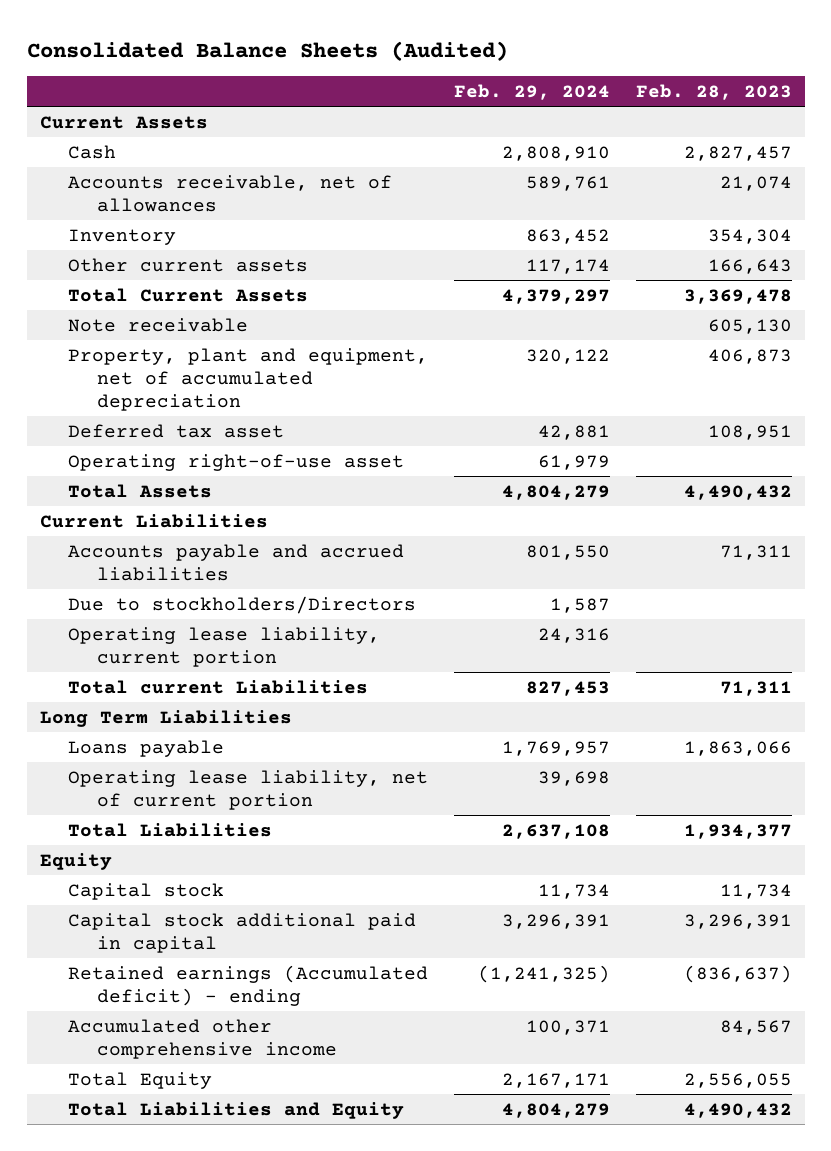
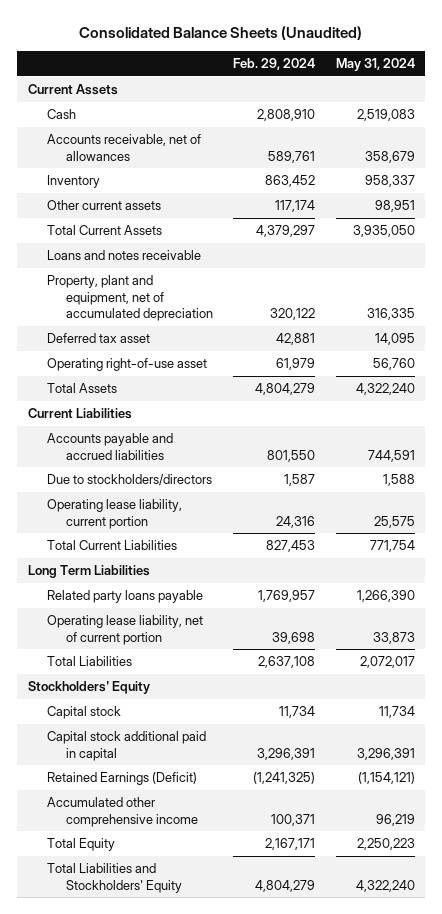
[26,40,508,61] Consolidated Balance Sheets (Audited) -> [79,25,363,40] Consolidated Balance Sheets (Unaudited)
[635,83,792,100] Feb. 28, 2023 -> none
none -> [335,58,415,72] May 31, 2024
[68,317,249,332] Note receivable -> [46,250,201,261] Loans and notes receivable
[68,595,417,614] Due to stockholders/Directors -> [46,474,212,487] Due to stockholders/directors
[68,679,369,694] Total current Liabilities -> [46,540,177,551] Total Current Liabilities
[68,739,225,757] Loans payable -> [46,590,203,604] Related party loans payable
[39,852,112,870] Equity -> [27,681,150,695] Stockholders' Equity
[68,964,429,1006] Retained earnings (Accumulated deficit) - ending -> [46,772,197,786] Retained Earnings (Deficit)
[68,1101,405,1119] Total Liabilities and Equity -> [46,863,182,893] Total Liabilities and Stockholders' Equity

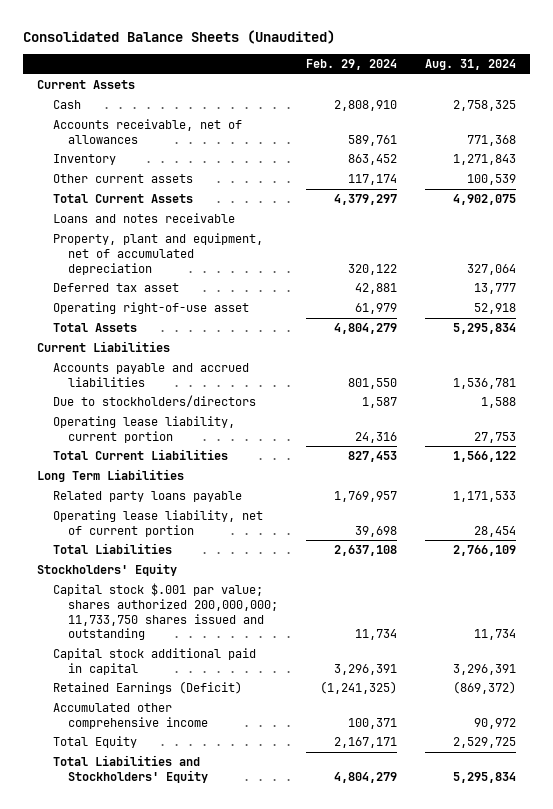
[335,58,415,72] May 31, 2024 -> none
none -> [425,59,517,71] Aug. 31, 2024
[46,706,121,720] Capital stock -> [52,583,278,641] Capital stock $.001 par value; shares authorized 200,000,000; 11,733,750 shares issued and outstanding

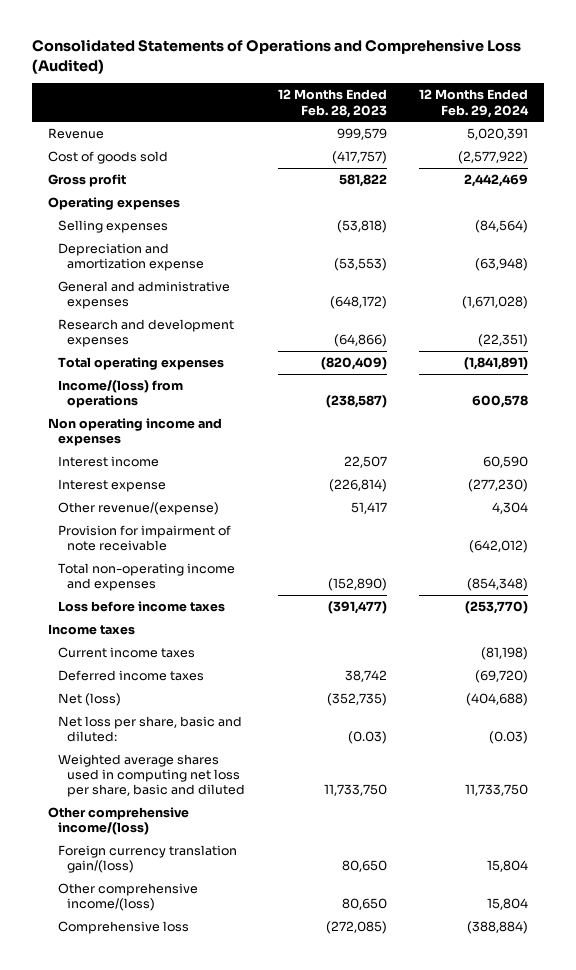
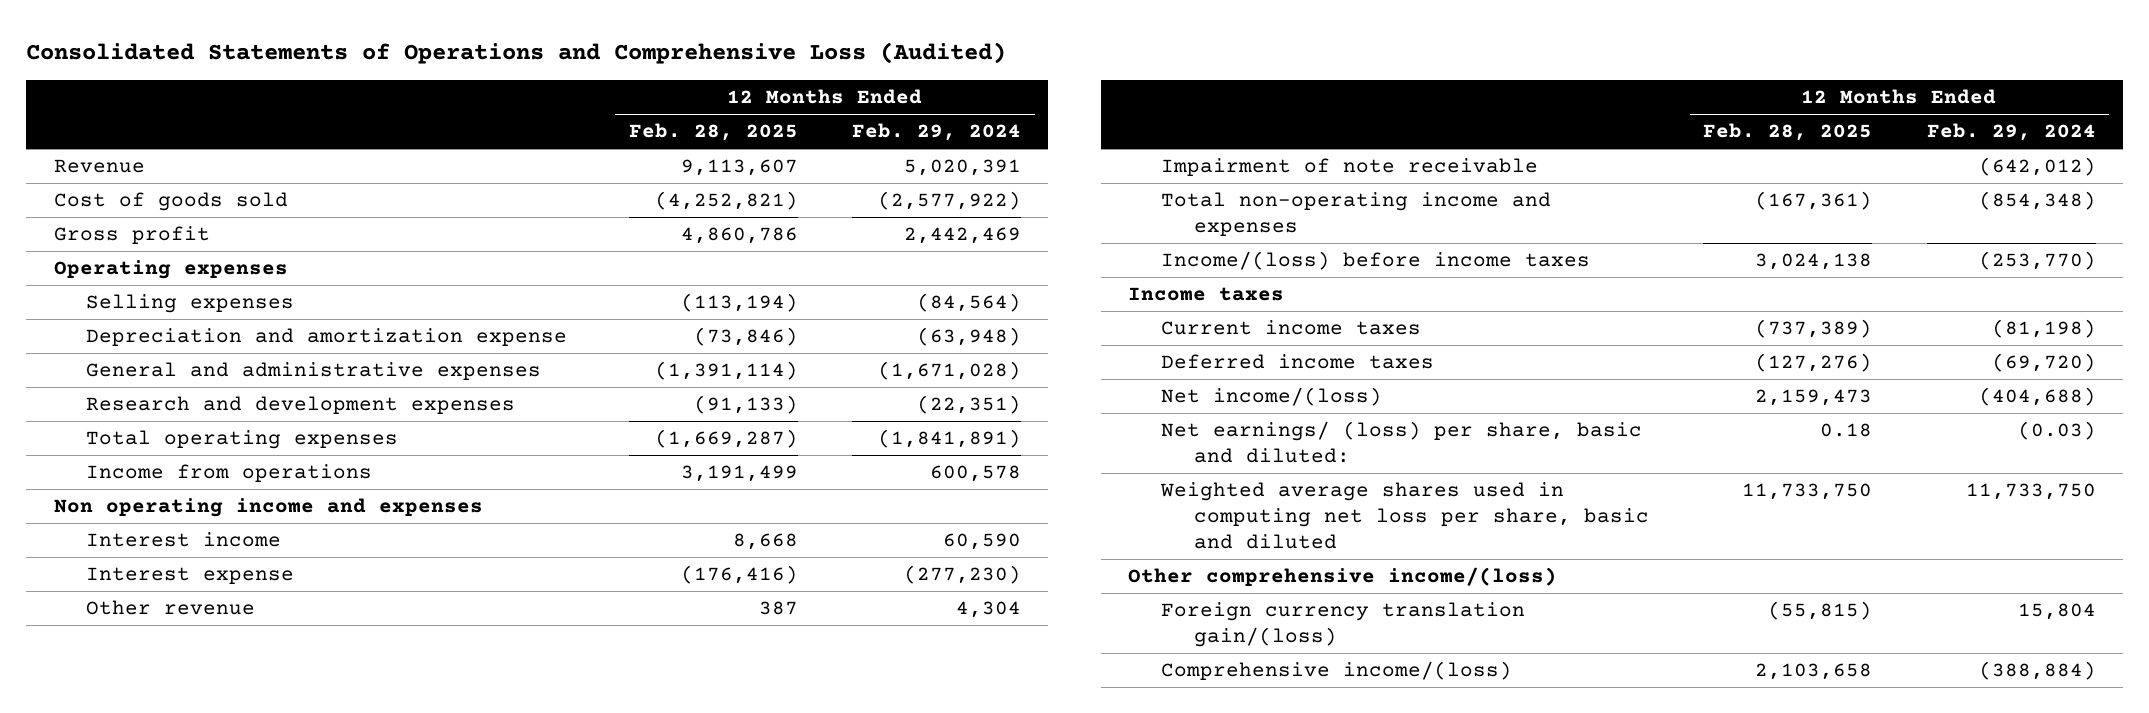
[277,89,387,118] 12 Months Ended Feb. 28, 2023 -> none
none -> [628,123,798,142] Feb. 28, 2025
[57,379,183,409] Income/(loss) from operations -> [86,464,373,483] Income from operations
[57,501,219,515] Other revenue/(expense) -> [86,600,256,616] Other revenue
[57,524,231,552] Provision for impairment of note receivable -> [1160,158,1538,177] Impairment of note receivable
[57,600,225,612] Loss before income taxes -> [1160,251,1590,271] Income/(loss) before income taxes
[57,692,121,706] Net (loss) -> [1160,387,1382,407] Net income/(loss)
[57,715,242,743] Net loss per share, basic and diluted: -> [1160,421,1642,464] Net earnings/ (loss) per share, basic and diluted:
[57,882,198,912] Other comprehensive income/(loss) -> none
[57,920,189,934] Comprehensive loss -> [1160,661,1512,681] Comprehensive income/(loss)

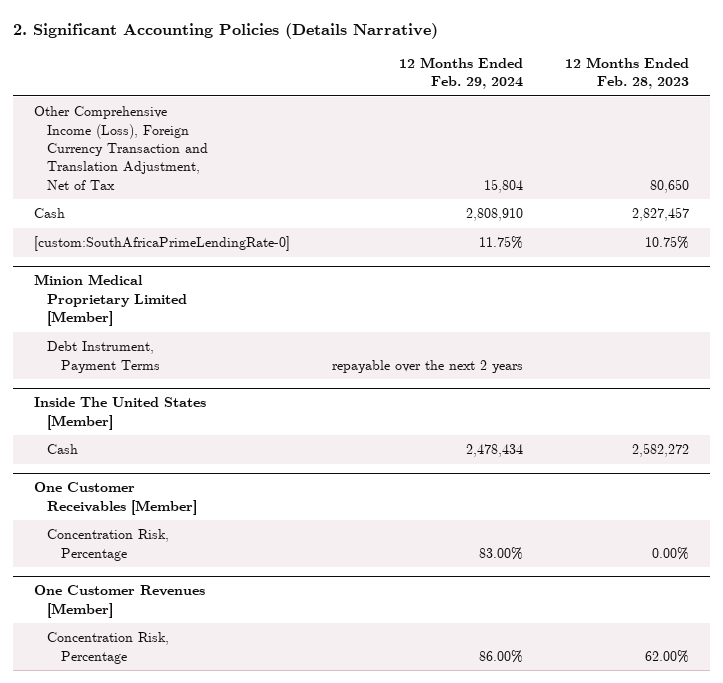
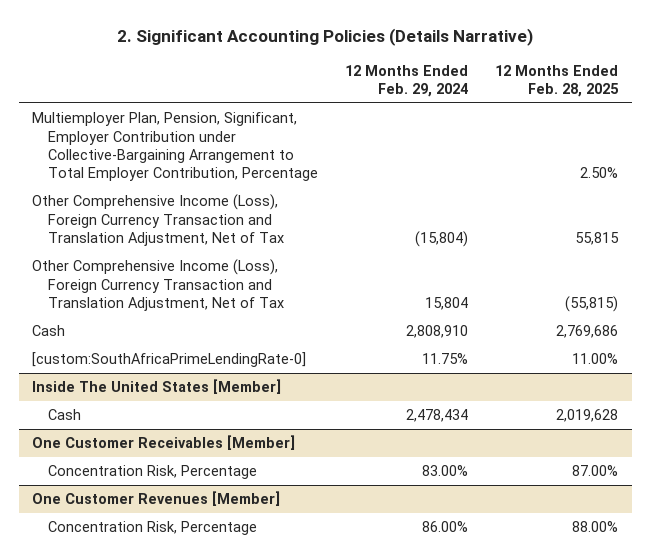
[565,56,690,90] 12 Months Ended Feb. 28, 2023 -> none
none -> [495,64,620,97] 12 Months Ended Feb. 28, 2025
none -> [32,112,319,182] Multiemployer Plan, Pension, Significant, Employer Contribution under Collective-Bargaining Arrangement to Total Employer Contribution, Percentage
none -> [32,194,285,246] Other Comprehensive Income (Loss), Foreign Currency Transaction and Translation Adjustment, Net of Tax
[33,274,188,327] Minion Medical Proprietary Limited [Member] -> none
[47,341,161,373] Debt Instrument, Payment Terms -> none

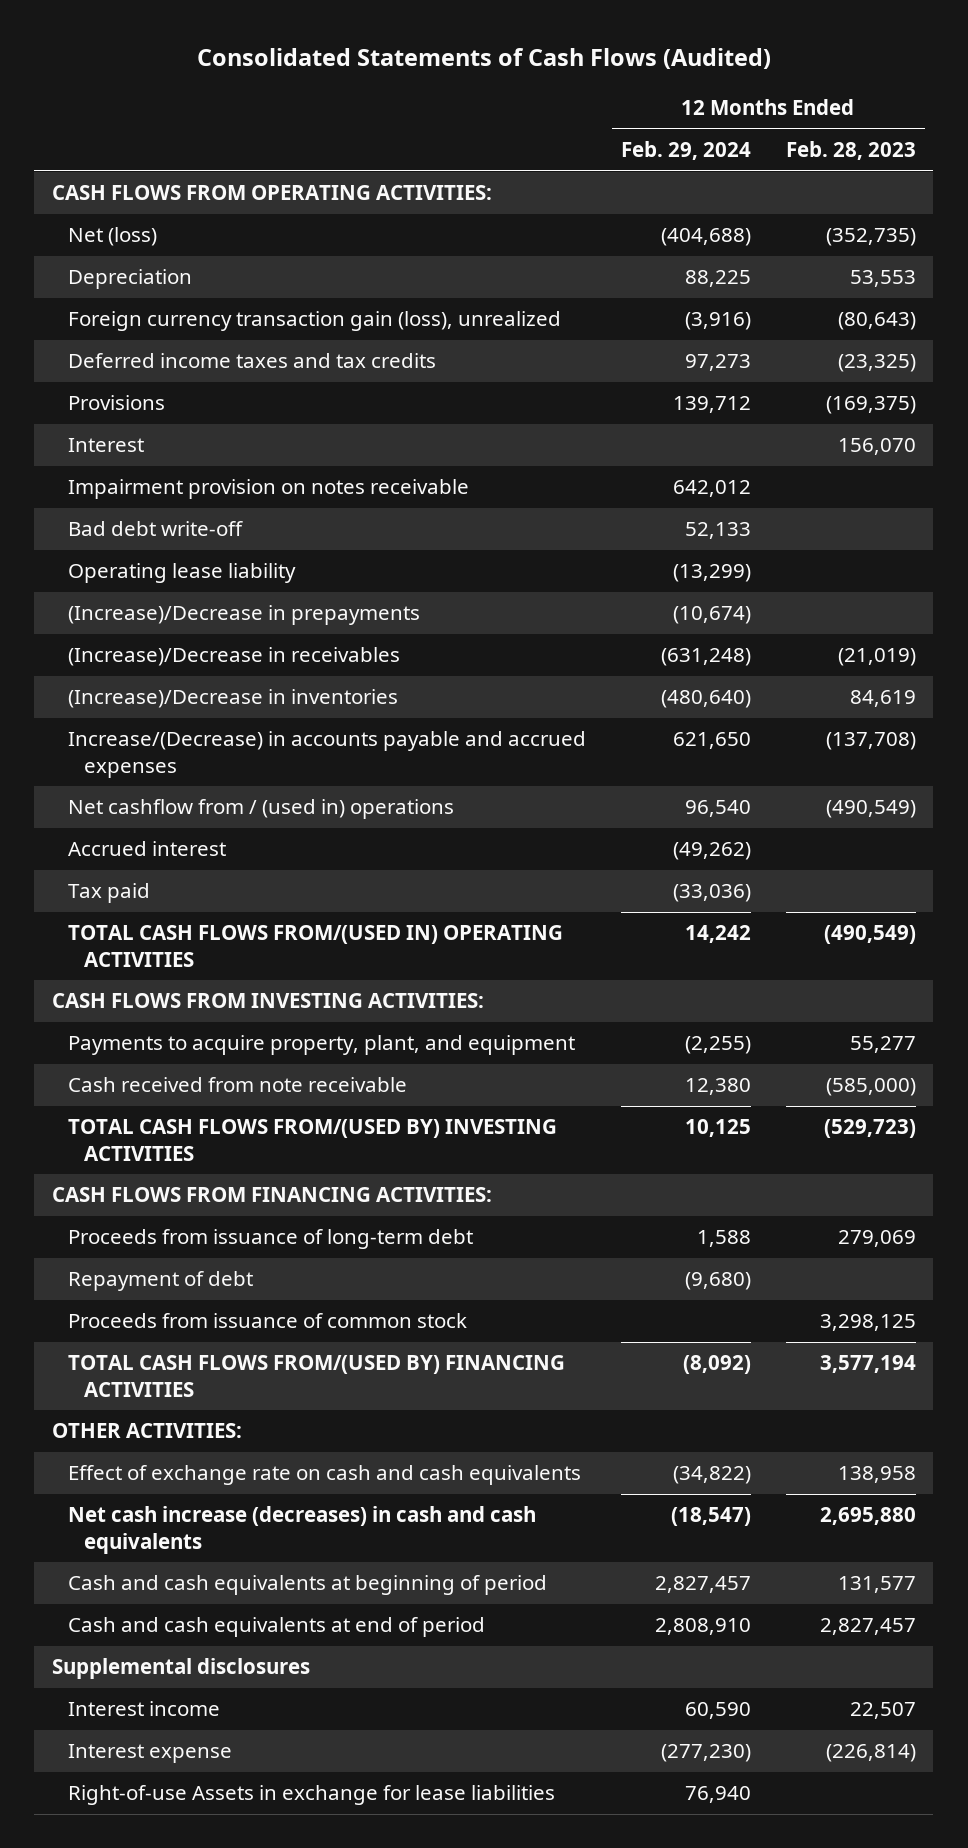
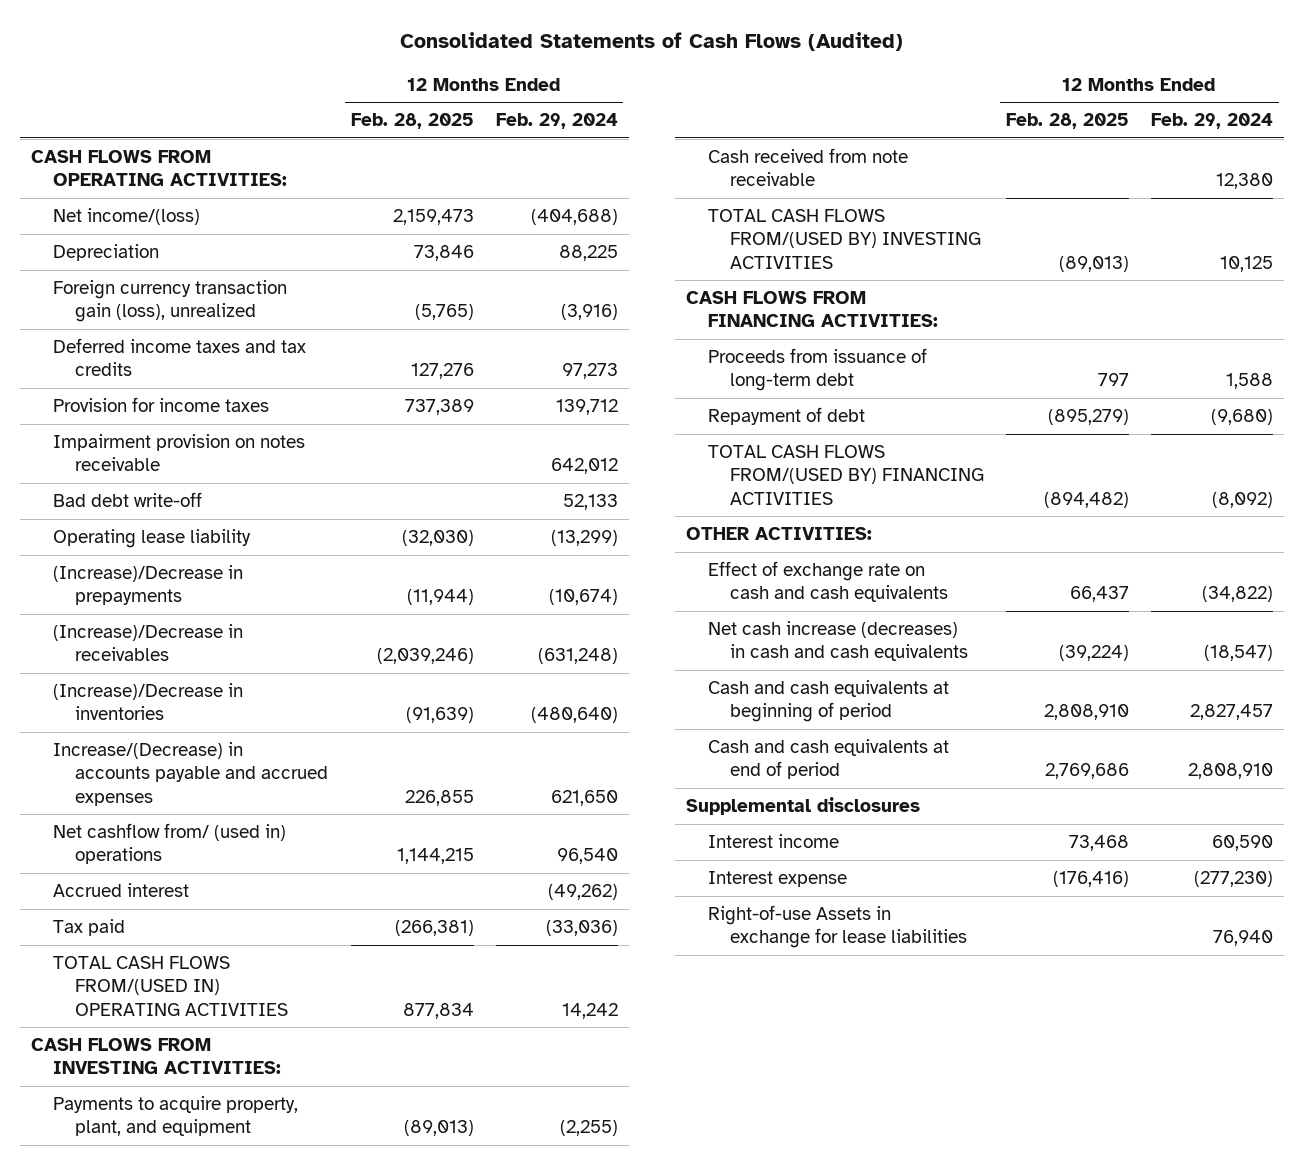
[785,141,916,161] Feb. 28, 2023 -> none
none -> [350,113,474,130] Feb. 28, 2025
[67,227,157,247] Net (loss) -> [52,208,200,226] Net income/(loss)
[67,438,144,453] Interest -> none
[67,395,165,411] Provisions -> [52,397,269,413] Provision for income taxes
[67,799,454,820] Net cashflow from / (used in) operations -> [52,823,286,865] Net cashflow from/ (used in) operations
[67,1313,467,1329] Proceeds from issuance of common stock -> none

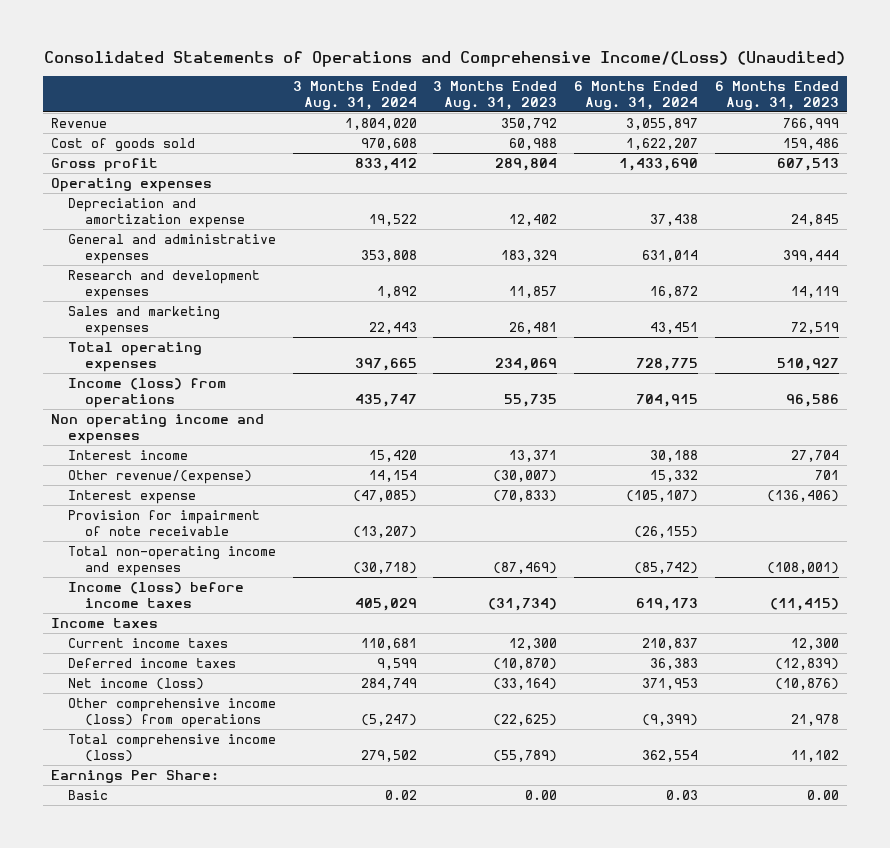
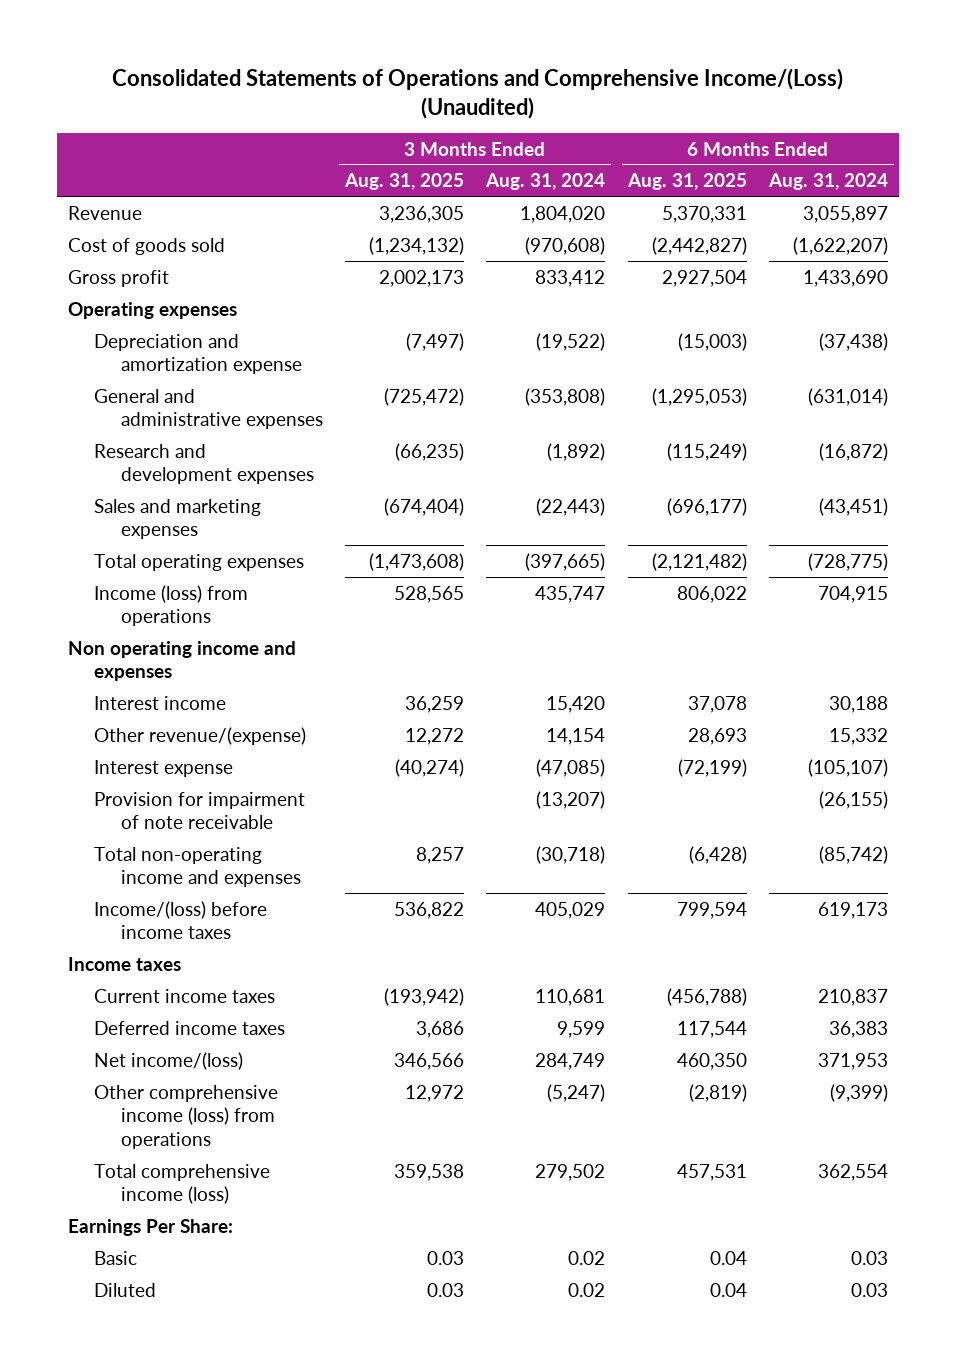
[433,80,558,110] 3 Months Ended Aug. 31, 2023 -> none
[714,80,839,110] 6 Months Ended Aug. 31, 2023 -> none
none -> [344,173,465,191] Aug. 31, 2025
none -> [626,173,747,191] Aug. 31, 2025
[360,137,417,150] 970,608 -> [525,236,606,255] (970,608)
[626,137,699,150] 1,622,207 -> [793,236,889,255] (1,622,207)
[368,213,417,226] 19,522 -> [536,332,606,351] (19,522)
[650,213,699,226] 37,438 -> [819,332,889,351] (37,438)
[360,249,417,262] 353,808 -> [525,387,606,406] (353,808)
[642,249,699,262] 631,014 -> [808,387,889,406] (631,014)
[376,285,417,298] 1,892 -> [547,442,606,461] (1,892)
[650,285,699,298] 16,872 -> [819,442,889,461] (16,872)
[368,321,417,334] 22,443 -> [536,497,606,516] (22,443)
[650,321,699,334] 43,451 -> [819,497,889,516] (43,451)
[354,357,417,371] 397,665 -> [525,552,606,571] (397,665)
[636,357,699,371] 728,775 -> [808,552,889,571] (728,775)
[68,581,245,608] Income (loss) before income taxes -> [94,900,268,940] Income/(loss) before income taxes
[68,677,205,690] Net income (loss) -> [94,1051,244,1070] Net income/(loss)
none -> [94,1282,157,1297] Diluted

